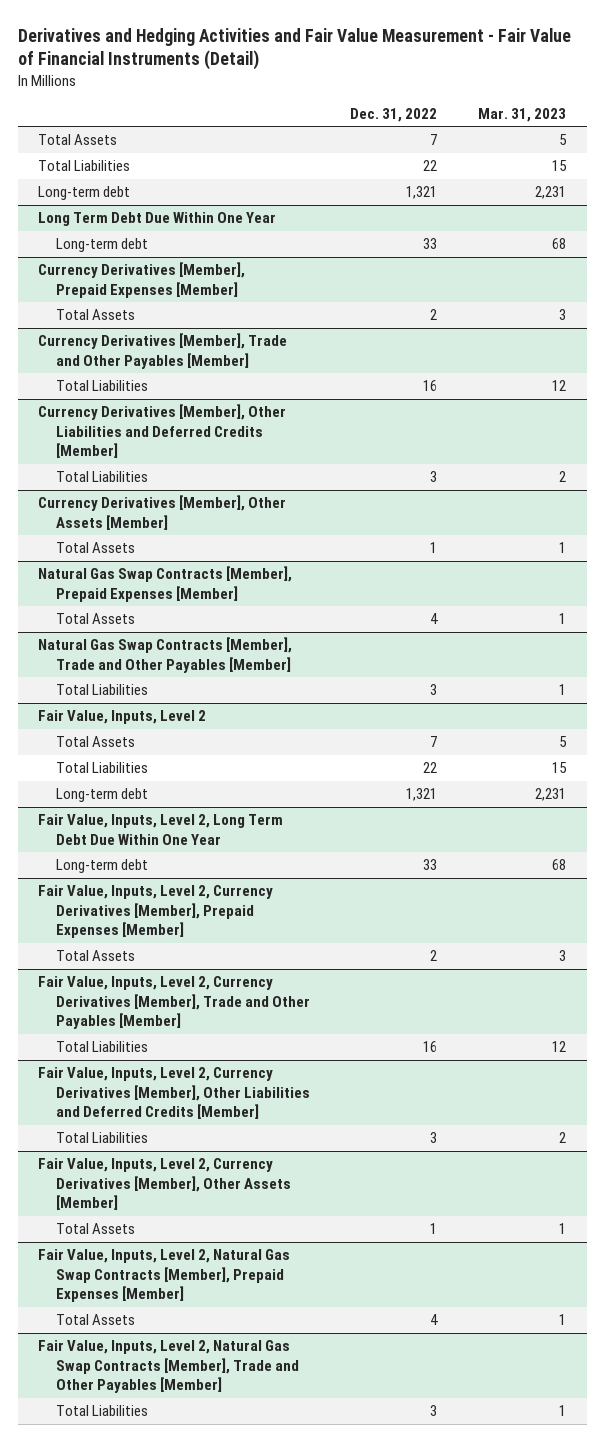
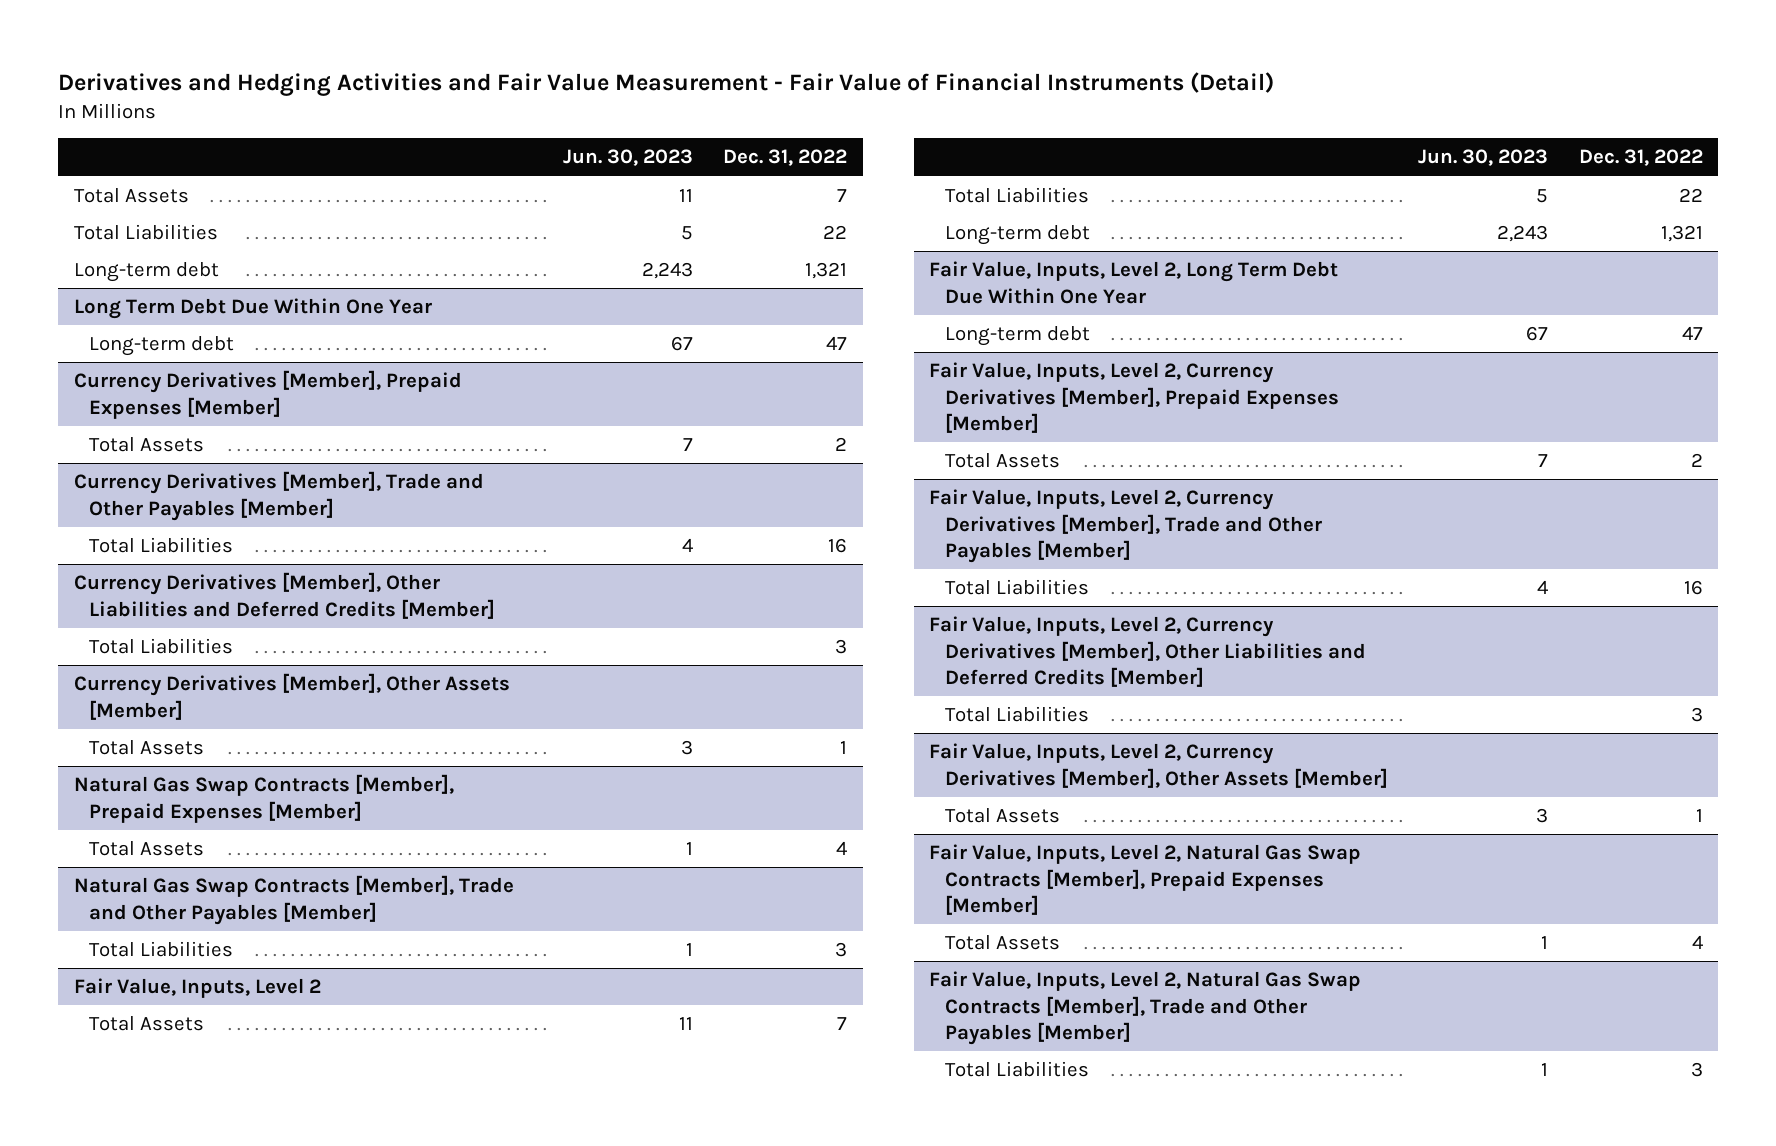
[478,107,567,122] Mar. 31, 2023 -> none
none -> [562,149,693,167] Jun. 30, 2023
[423,238,438,250] 33 -> [826,336,848,351] 47
[423,859,438,871] 33 -> [1681,326,1703,341] 47

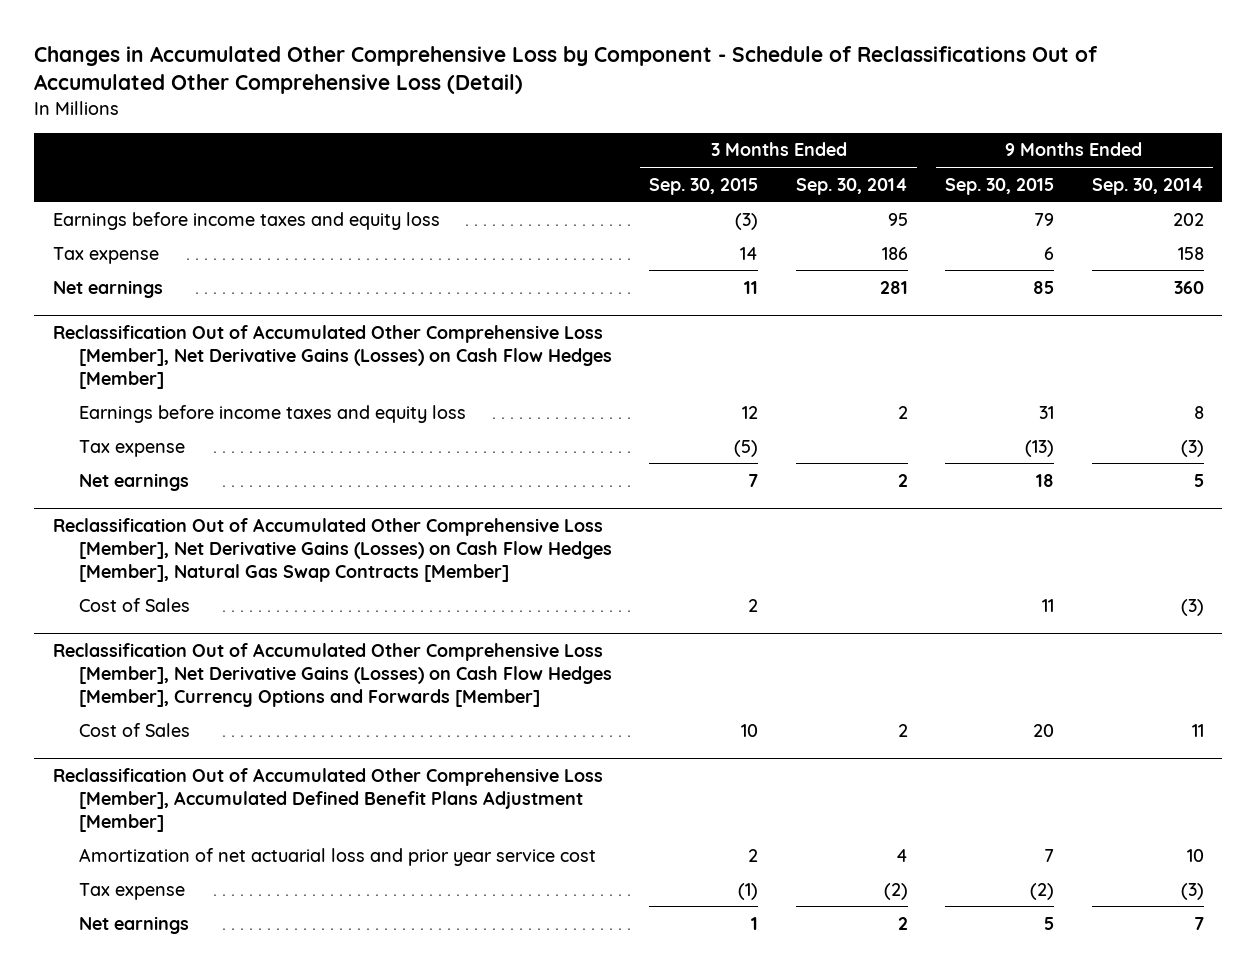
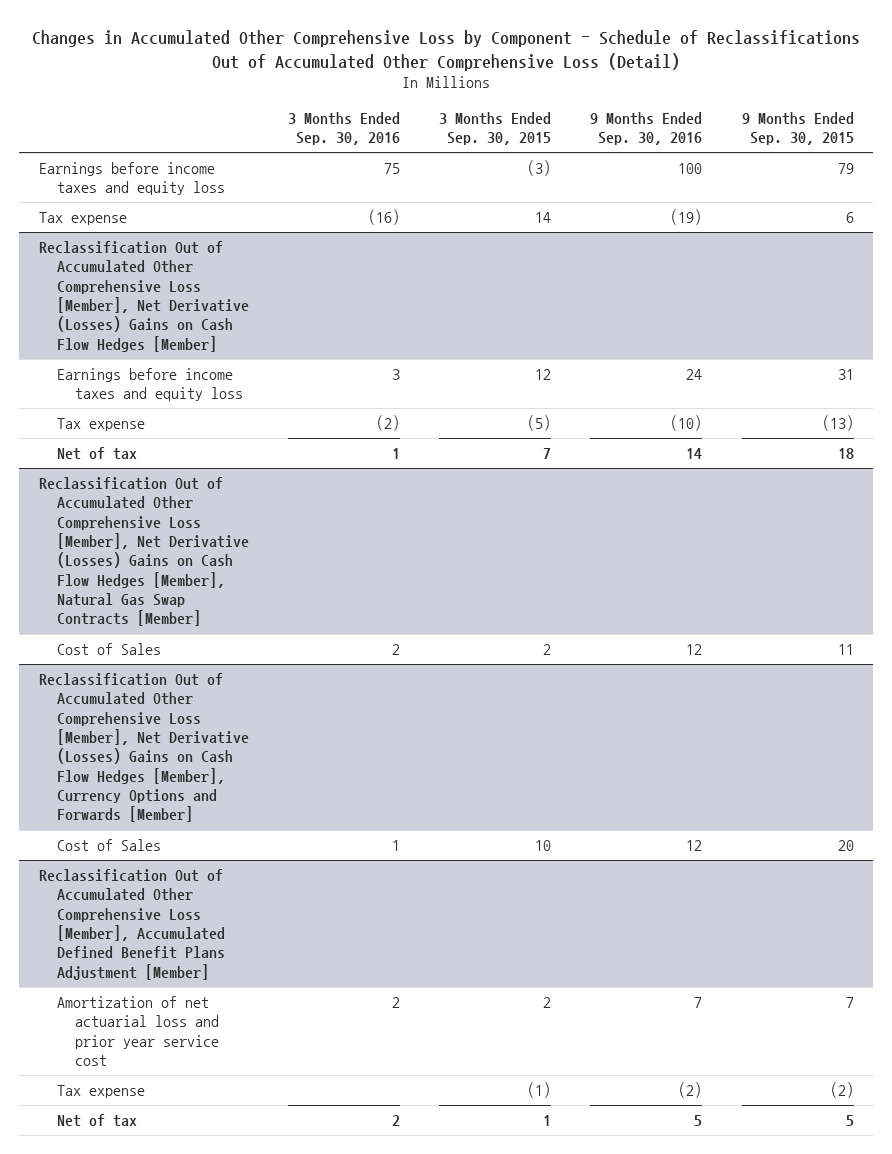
[795,177,908,195] Sep. 30, 2014 -> none
[1091,177,1204,195] Sep. 30, 2014 -> none
none -> [288,111,401,145] 3 Months Ended Sep. 30, 2016
none -> [590,111,703,145] 9 Months Ended Sep. 30, 2016
[53,279,164,298] Net earnings -> none
[53,324,612,389] Reclassification Out of Accumulated Other Comprehensive Loss [Member], Net Derivative Gains (Losses) on Cash Flow Hedges [Member] -> [38,240,250,352] Reclassification Out of Accumulated Other Comprehensive Loss [Member], Net Derivative (Losses) Gains on Cash Flow Hedges [Member]
[78,472,189,491] Net earnings -> [57,446,138,460] Net of tax
[53,517,612,582] Reclassification Out of Accumulated Other Comprehensive Loss [Member], Net Derivative Gains (Losses) on Cash Flow Hedges [Member], Natural Gas Swap Contracts [Member] -> [38,476,250,627] Reclassification Out of Accumulated Other Comprehensive Loss [Member], Net Derivative (Losses) Gains on Cash Flow Hedges [Member], Natural Gas Swap Contracts [Member]
[53,642,612,707] Reclassification Out of Accumulated Other Comprehensive Loss [Member], Net Derivative Gains (Losses) on Cash Flow Hedges [Member], Currency Options and Forwards [Member] -> [38,672,250,823] Reclassification Out of Accumulated Other Comprehensive Loss [Member], Net Derivative (Losses) Gains on Cash Flow Hedges [Member], Currency Options and Forwards [Member]
[78,915,189,934] Net earnings -> none
none -> [57,1113,138,1127] Net of tax

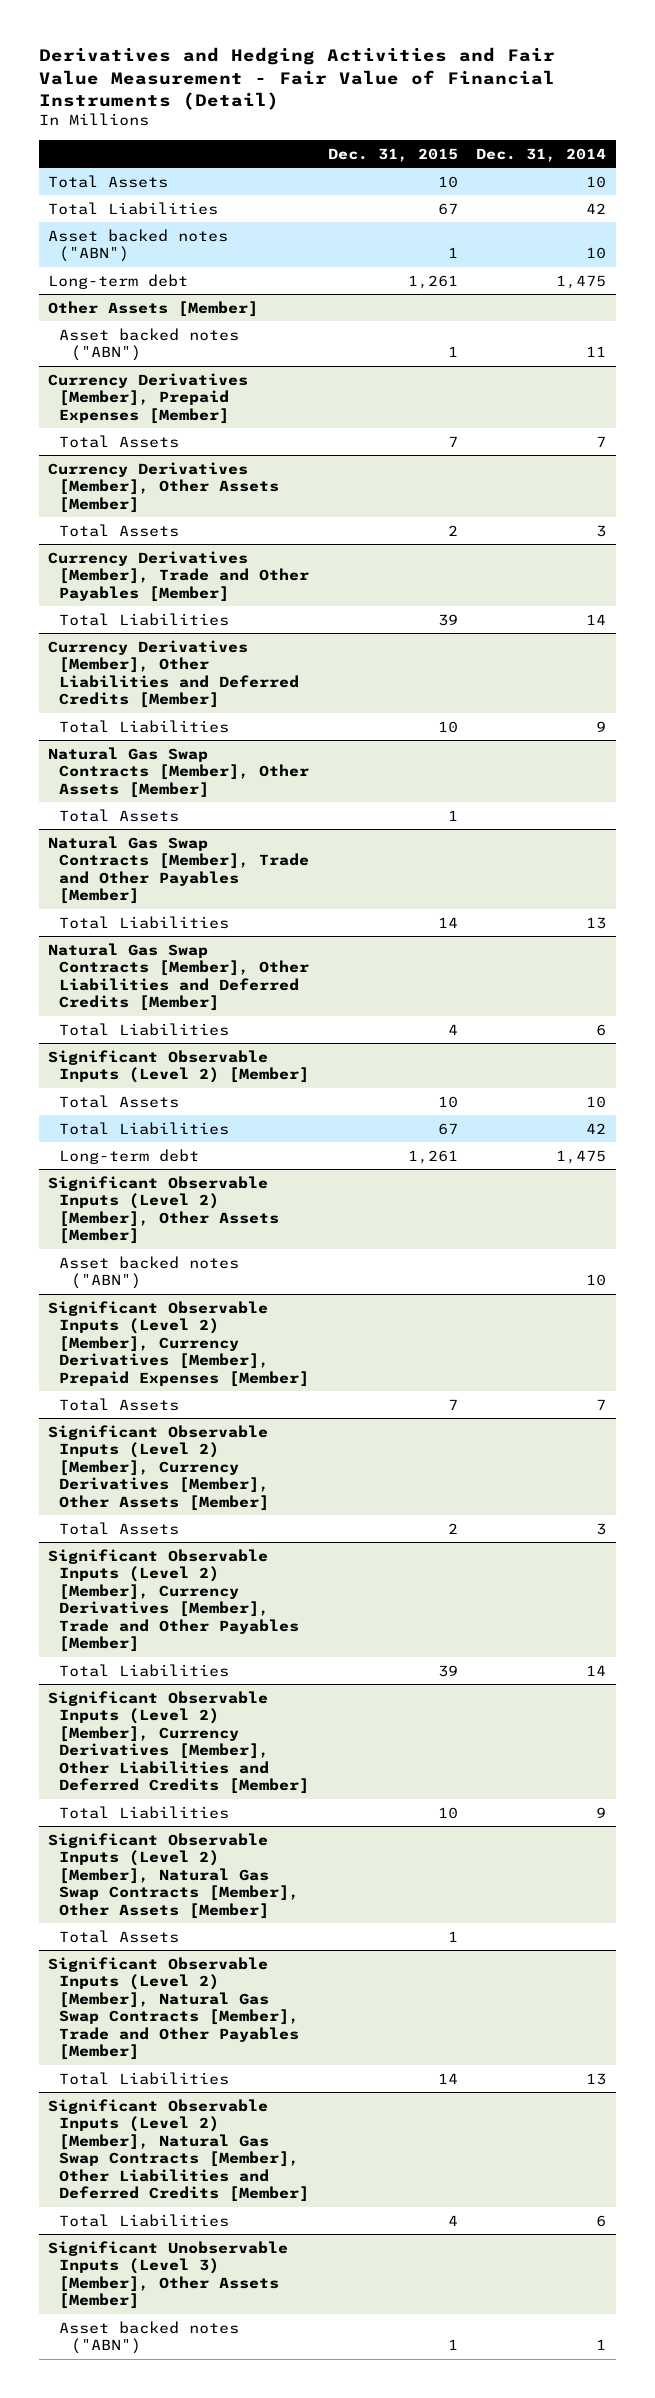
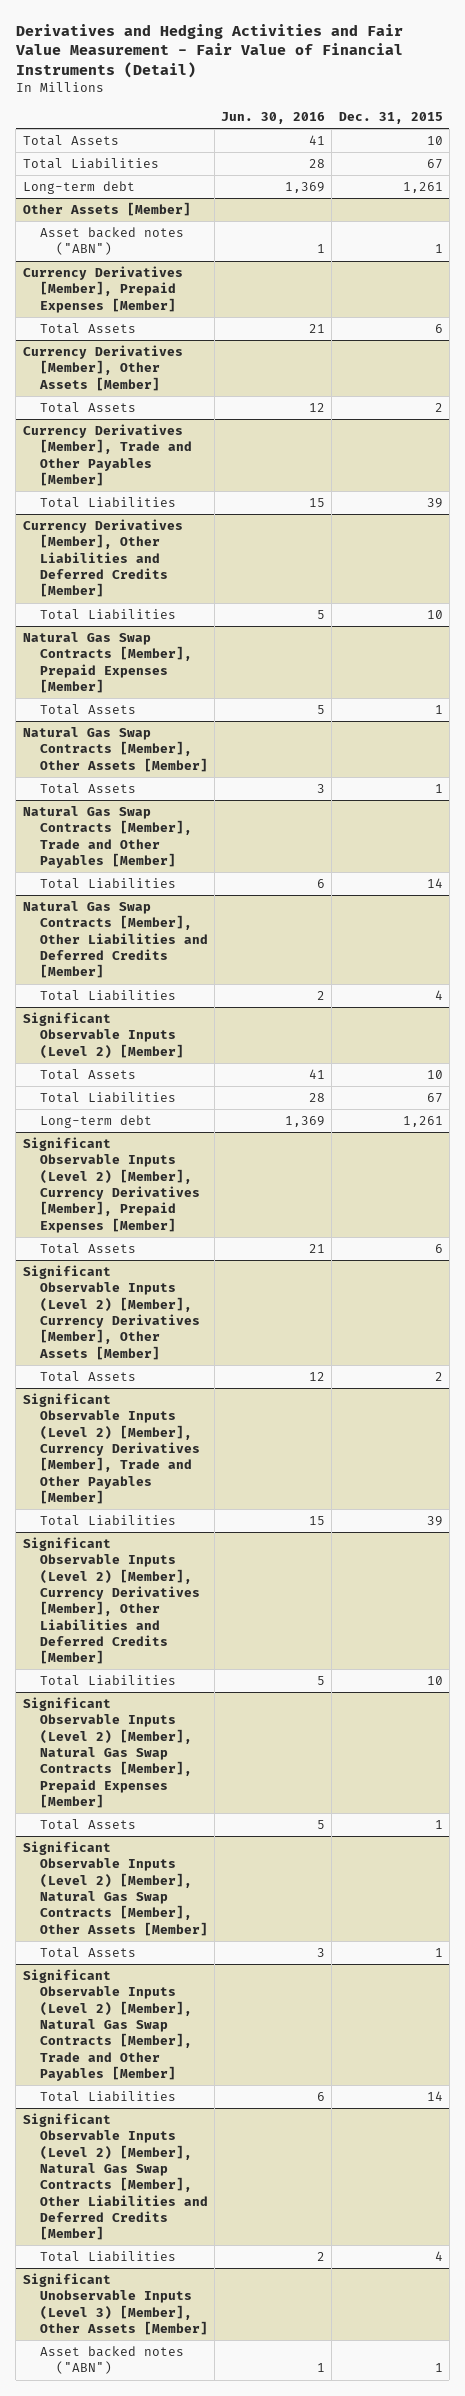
[476,147,607,162] Dec. 31, 2014 -> none
none -> [221,112,326,125] Jun. 30, 2016
[48,228,229,263] Asset backed notes ("ABN") -> none
[447,435,458,447] 7 -> [434,324,443,334] 6
none -> [22,632,192,694] Natural Gas Swap Contracts [Member], Prepaid Expenses [Member]
none -> [39,704,136,716] Total Assets
[48,1175,280,1245] Significant Observable Inputs (Level 2) [Member], Other Assets [Member] -> none
[59,1255,240,1290] Asset backed notes ("ABN") -> none
[447,1398,458,1410] 7 -> [434,1244,443,1254] 6
none -> [22,1697,192,1808] Significant Observable Inputs (Level 2) [Member], Natural Gas Swap Contracts [Member], Prepaid Expenses [Member]
none -> [39,1819,136,1831] Total Assets

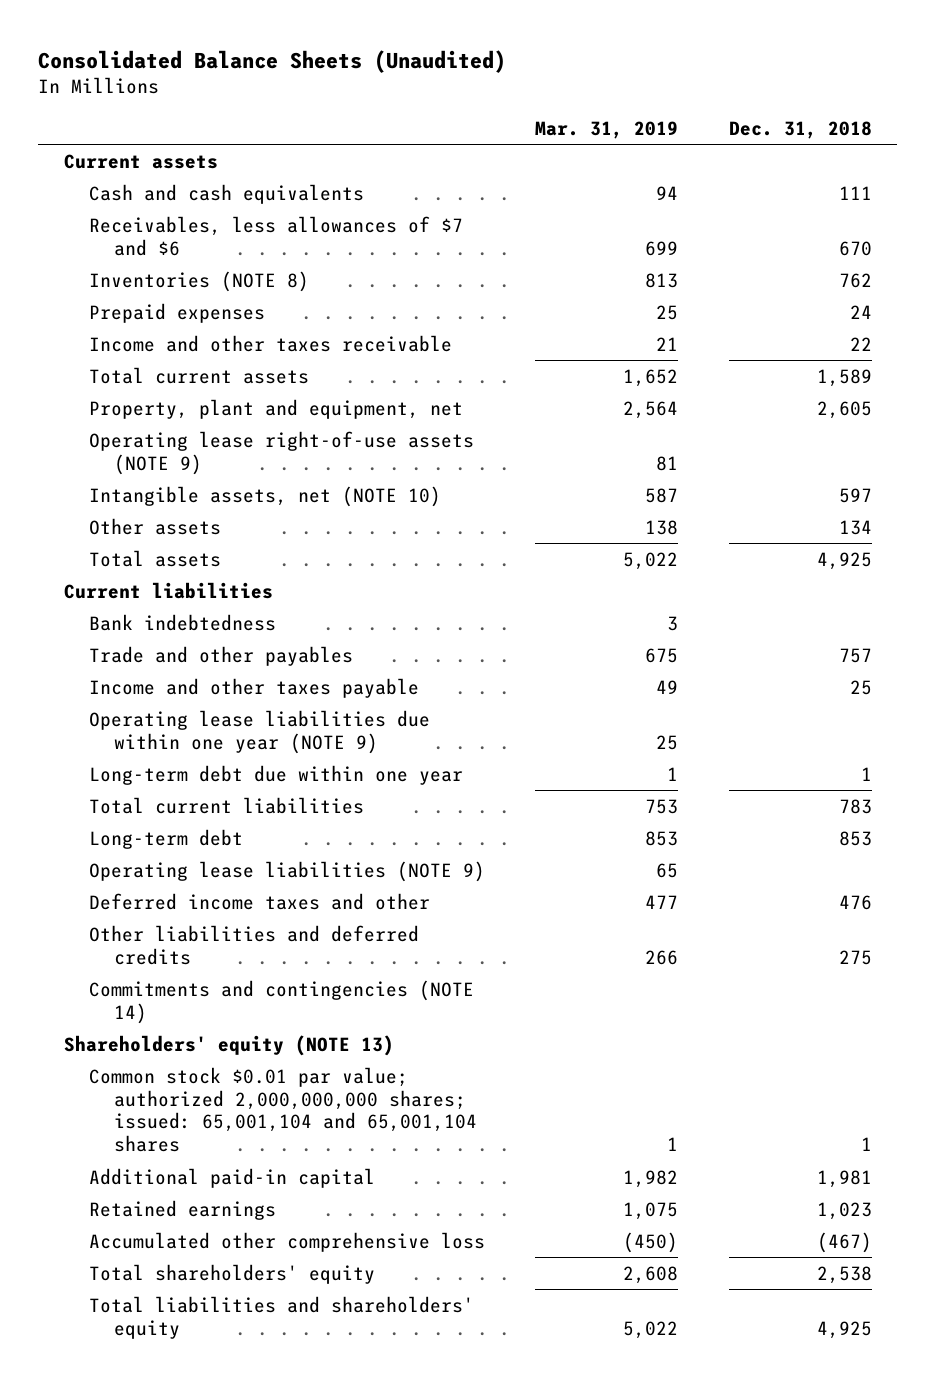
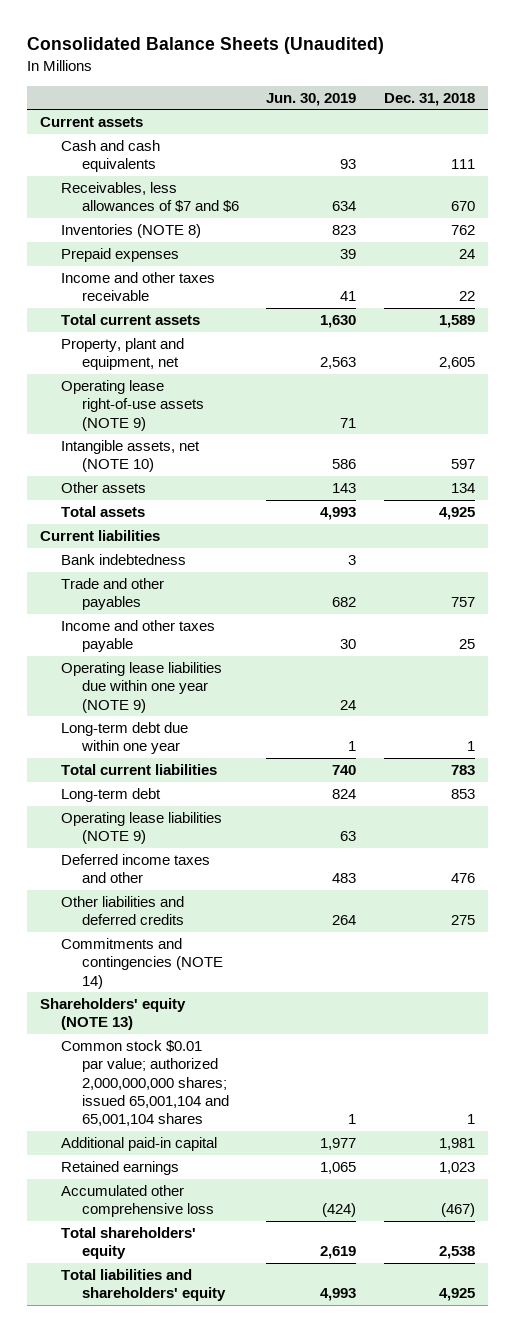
[535,120,679,139] Mar. 31, 2019 -> none
none -> [266,92,357,106] Jun. 30, 2019
[88,1066,478,1152] Common stock $0.01 par value; authorized 2,000,000,000 shares; issued: 65,001,104 and 65,001,104 shares -> [61,1039,229,1127] Common stock $0.01 par value; authorized 2,000,000,000 shares; issued 65,001,104 and 65,001,104 shares

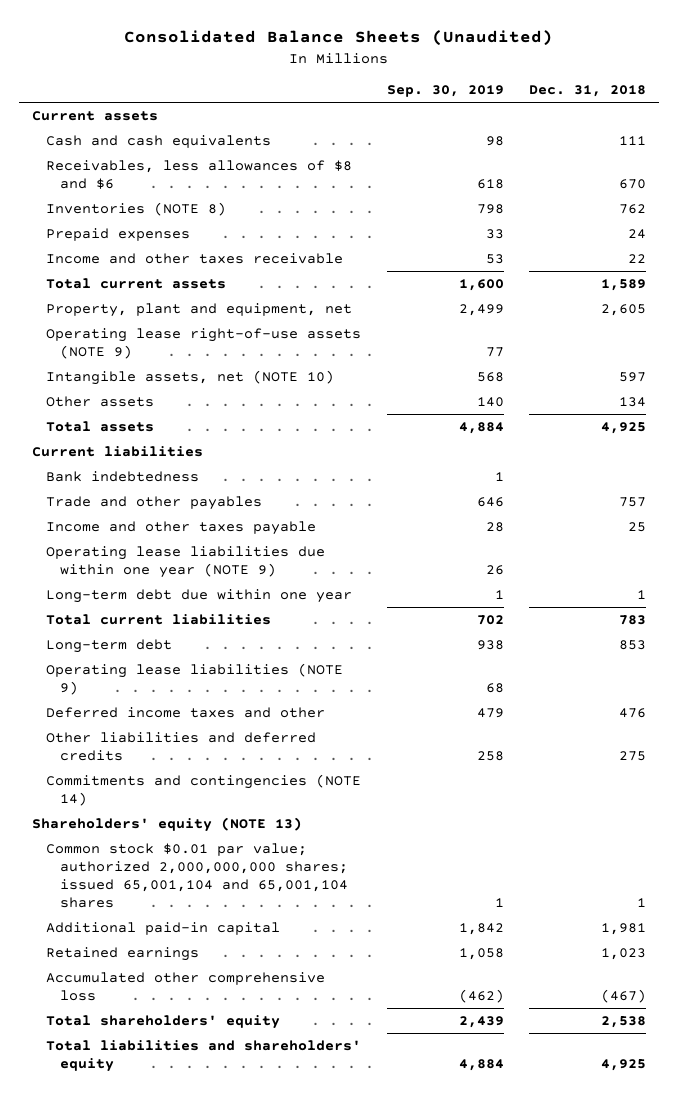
[266,92,357,106] Jun. 30, 2019 -> none
none -> [386,85,504,98] Sep. 30, 2019
[61,181,239,213] Receivables, less allowances of $7 and $6 -> [45,159,352,189] Receivables, less allowances of $8 and $6

